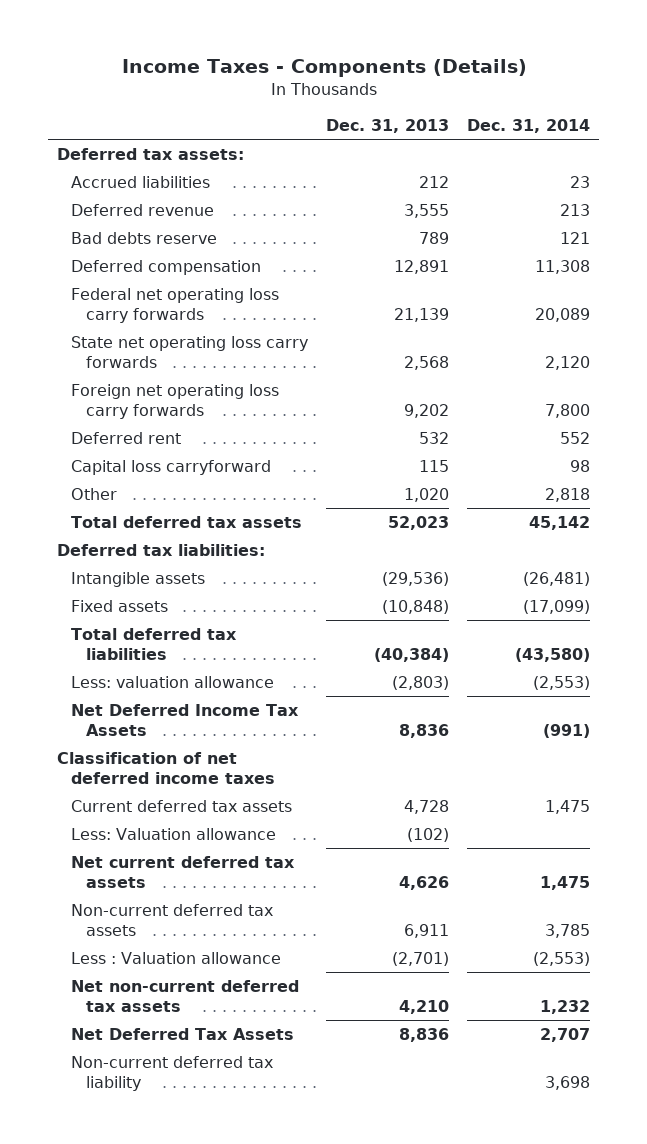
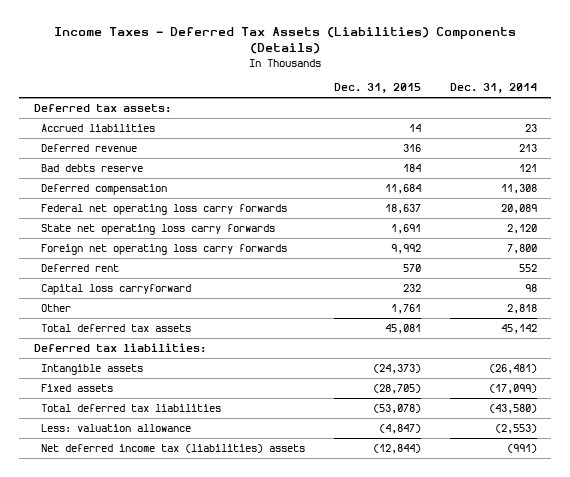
[121,59,527,78] Income Taxes - Components (Details) -> [54,26,517,55] Income Taxes - Deferred Tax Assets (Liabilities) Components (Details)
[326,118,450,133] Dec. 31, 2013 -> none
none -> [333,83,421,94] Dec. 31, 2015
[57,752,276,784] Classification of net deferred income taxes -> none
[71,800,293,813] Current deferred tax assets -> none
[71,828,277,841] Less: Valuation allowance -> none
[71,856,296,888] Net current deferred tax assets -> none
[71,904,274,936] Non-current deferred tax assets -> none
[71,952,282,965] Less : Valuation allowance -> none
[71,980,300,1012] Net non-current deferred tax assets -> none
[71,1028,295,1041] Net Deferred Tax Assets -> none
[71,1056,274,1091] Non-current deferred tax liability -> none
[71,704,300,736] Net Deferred Income Tax Assets -> [41,444,306,454] Net deferred income tax (liabilities) assets

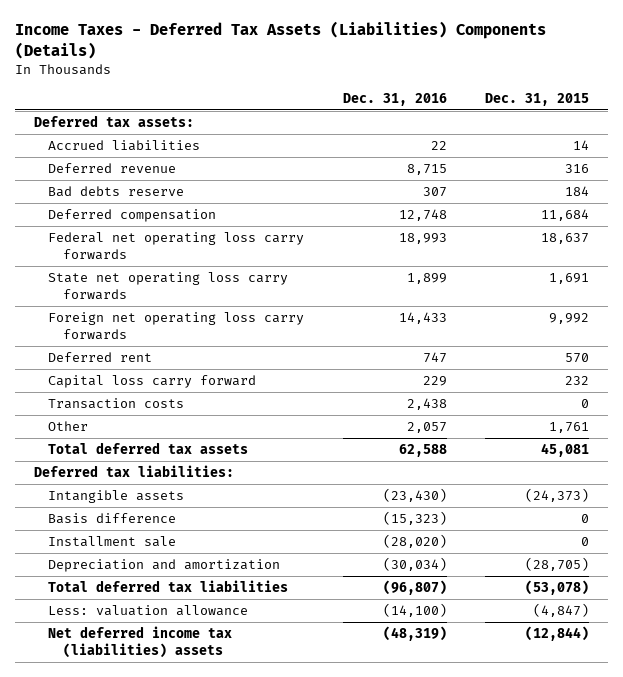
[449,83,537,94] Dec. 31, 2014 -> none
none -> [342,93,447,107] Dec. 31, 2016
[41,284,192,296] Capital loss carryforward -> [48,375,257,389] Capital loss carry forward
none -> [48,398,185,410] Transaction costs
none -> [48,513,177,525] Basis difference
none -> [48,536,177,548] Installment sale
[41,384,114,393] Fixed assets -> [48,559,281,573] Depreciation and amortization

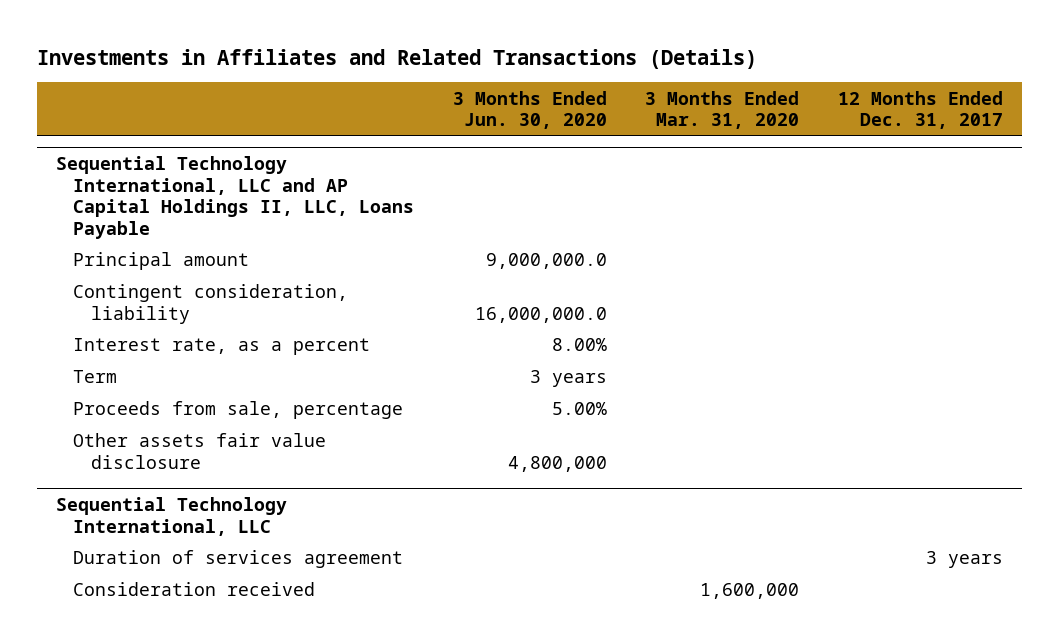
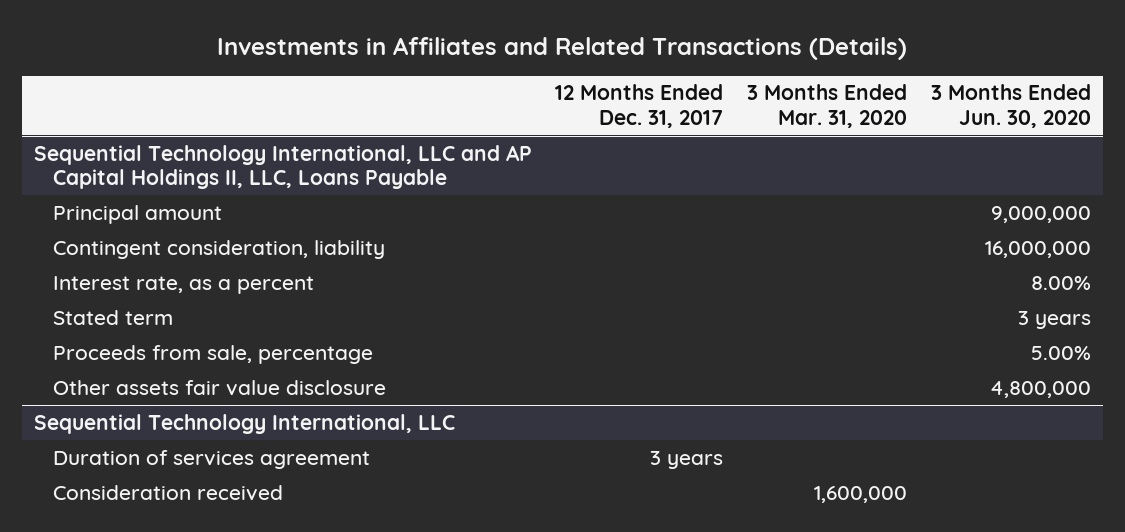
[485,253,607,270] 9,000,000.0 -> [990,205,1091,223] 9,000,000
[474,306,607,323] 16,000,000.0 -> [984,240,1091,258] 16,000,000
[73,370,118,384] Term -> [52,309,173,325] Stated term

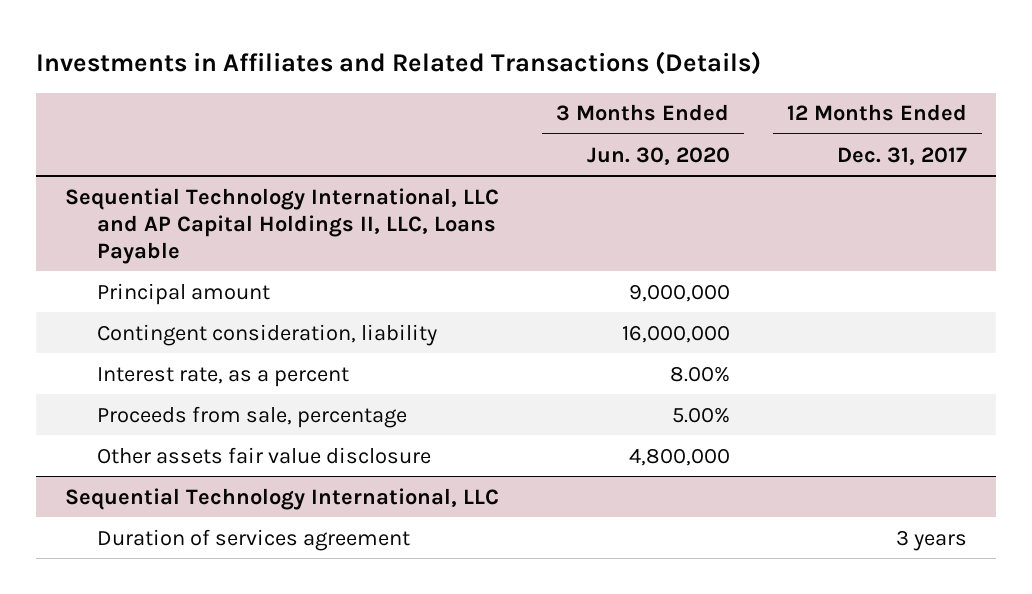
[747,84,908,128] 3 Months Ended Mar. 31, 2020 -> none
[52,309,173,325] Stated term -> none
[52,484,283,501] Consideration received -> none

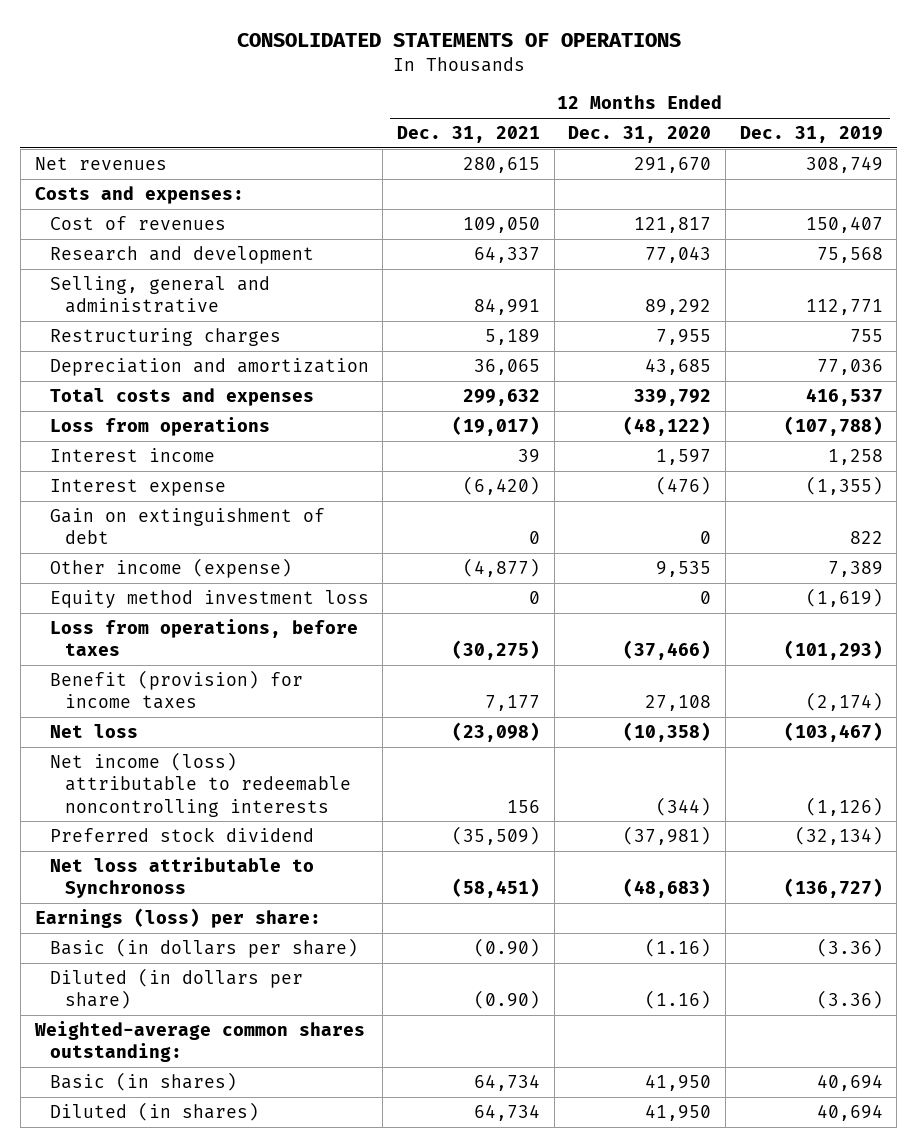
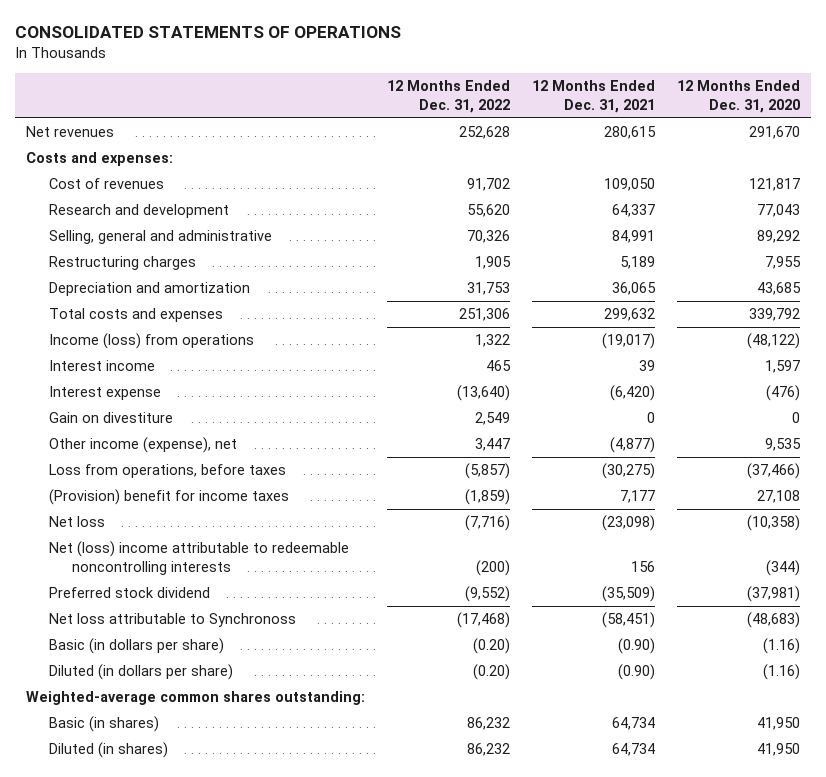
[739,126,883,144] Dec. 31, 2019 -> none
none -> [387,80,511,114] 12 Months Ended Dec. 31, 2022
[49,416,270,436] Loss from operations -> [49,333,255,350] Income (loss) from operations
[49,507,325,545] Gain on extinguishment of debt -> none
[49,589,369,608] Equity method investment loss -> none
none -> [49,412,174,424] Gain on divestiture
[49,557,292,578] Other income (expense) -> [49,437,238,454] Other income (expense), net
[49,669,303,710] Benefit (provision) for income taxes -> [49,489,290,506] (Provision) benefit for income taxes
[49,751,351,817] Net income (loss) attributable to redeemable noncontrolling interests -> [49,541,350,576] Net (loss) income attributable to redeemable noncontrolling interests
[34,907,321,928] Earnings (loss) per share: -> none

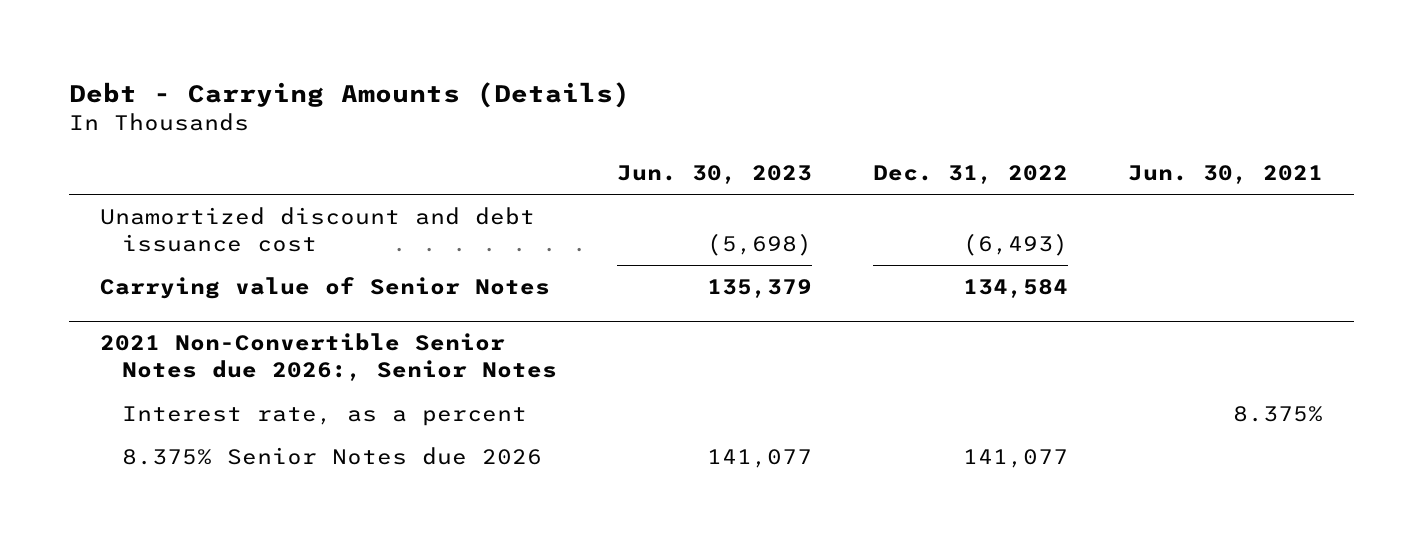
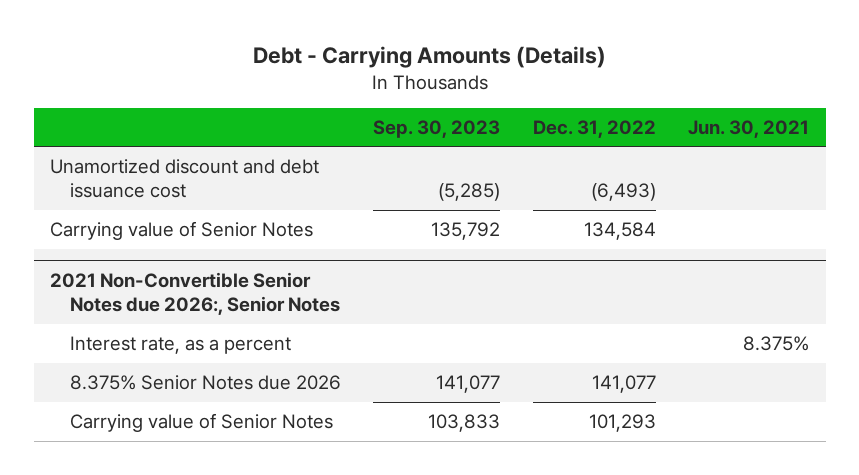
[617,165,813,185] Jun. 30, 2023 -> none
none -> [373,119,501,138] Sep. 30, 2023
none -> [69,413,333,433] Carrying value of Senior Notes

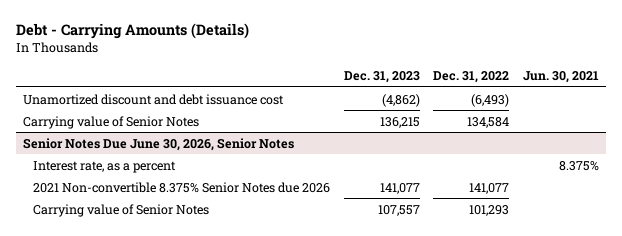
[373,119,501,138] Sep. 30, 2023 -> none
none -> [343,71,420,84] Dec. 31, 2023
[49,272,340,315] 2021 Non-Convertible Senior Notes due 2026:, Senior Notes -> none
none -> [22,137,294,151] Senior Notes Due June 30, 2026, Senior Notes
[69,375,341,391] 8.375% Senior Notes due 2026 -> [32,181,330,193] 2021 Non-convertible 8.375% Senior Notes due 2026

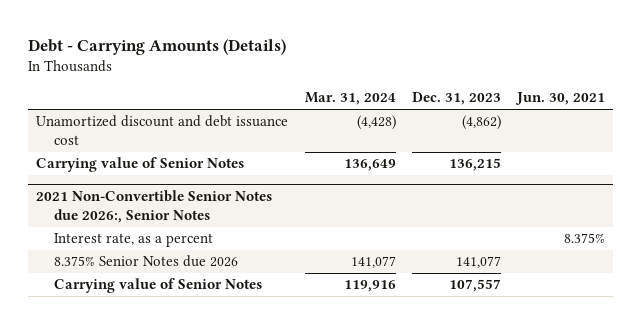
[433,71,510,84] Dec. 31, 2022 -> none
none -> [304,92,396,106] Mar. 31, 2024
[22,137,294,151] Senior Notes Due June 30, 2026, Senior Notes -> none
none -> [36,189,273,223] 2021 Non-Convertible Senior Notes due 2026:, Senior Notes
[32,181,330,193] 2021 Non-convertible 8.375% Senior Notes due 2026 -> [54,255,239,268] 8.375% Senior Notes due 2026

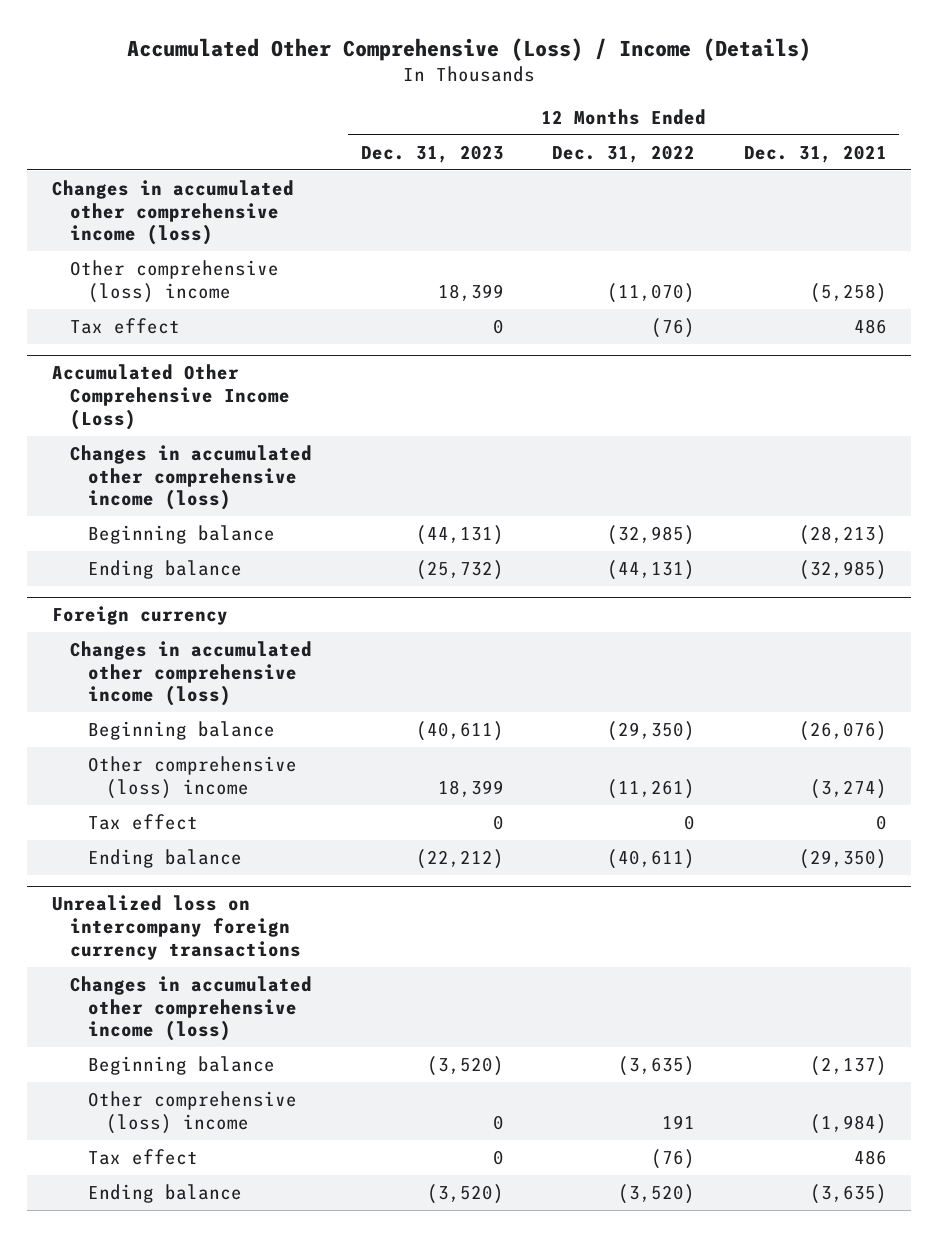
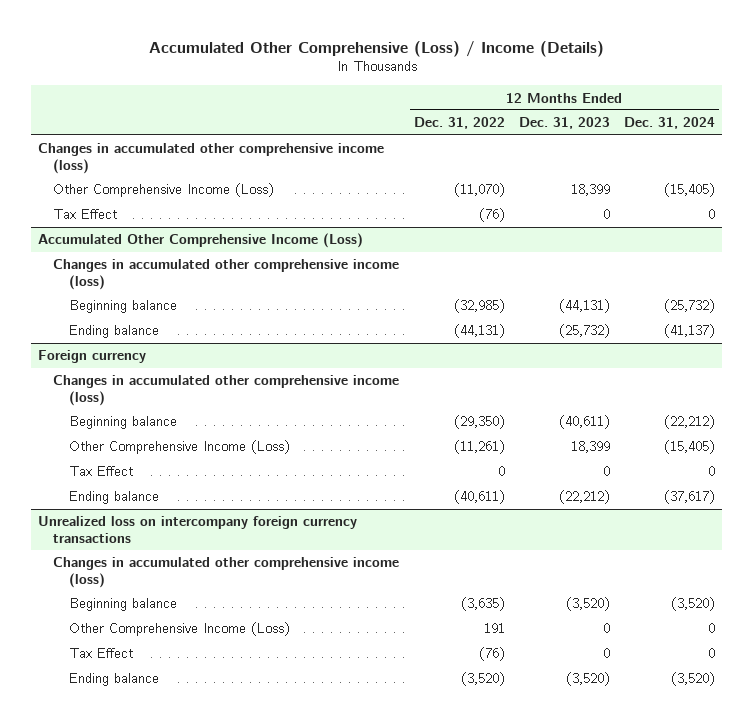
[743,144,887,163] Dec. 31, 2021 -> none
none -> [624,117,716,130] Dec. 31, 2024
[69,259,279,303] Other comprehensive (loss) income -> [53,183,275,198] Other Comprehensive Income (Loss)
[69,317,180,334] Tax effect -> [53,209,118,220] Tax Effect
[88,755,298,799] Other comprehensive (loss) income -> [68,440,290,455] Other Comprehensive Income (Loss)
[88,813,199,830] Tax effect -> [68,466,133,477] Tax Effect
[88,1090,298,1134] Other comprehensive (loss) income -> [68,622,290,637] Other Comprehensive Income (Loss)
[88,1148,199,1165] Tax effect -> [68,648,133,659] Tax Effect

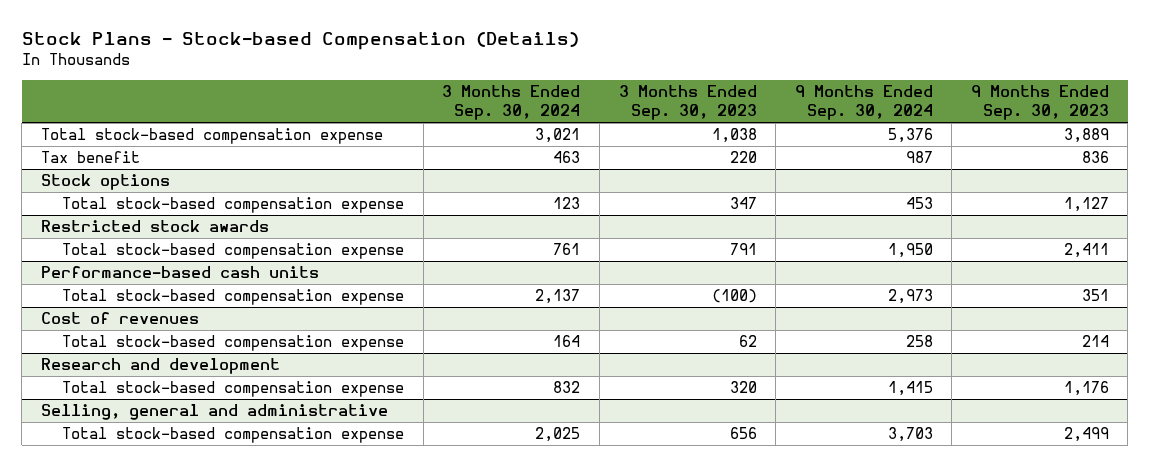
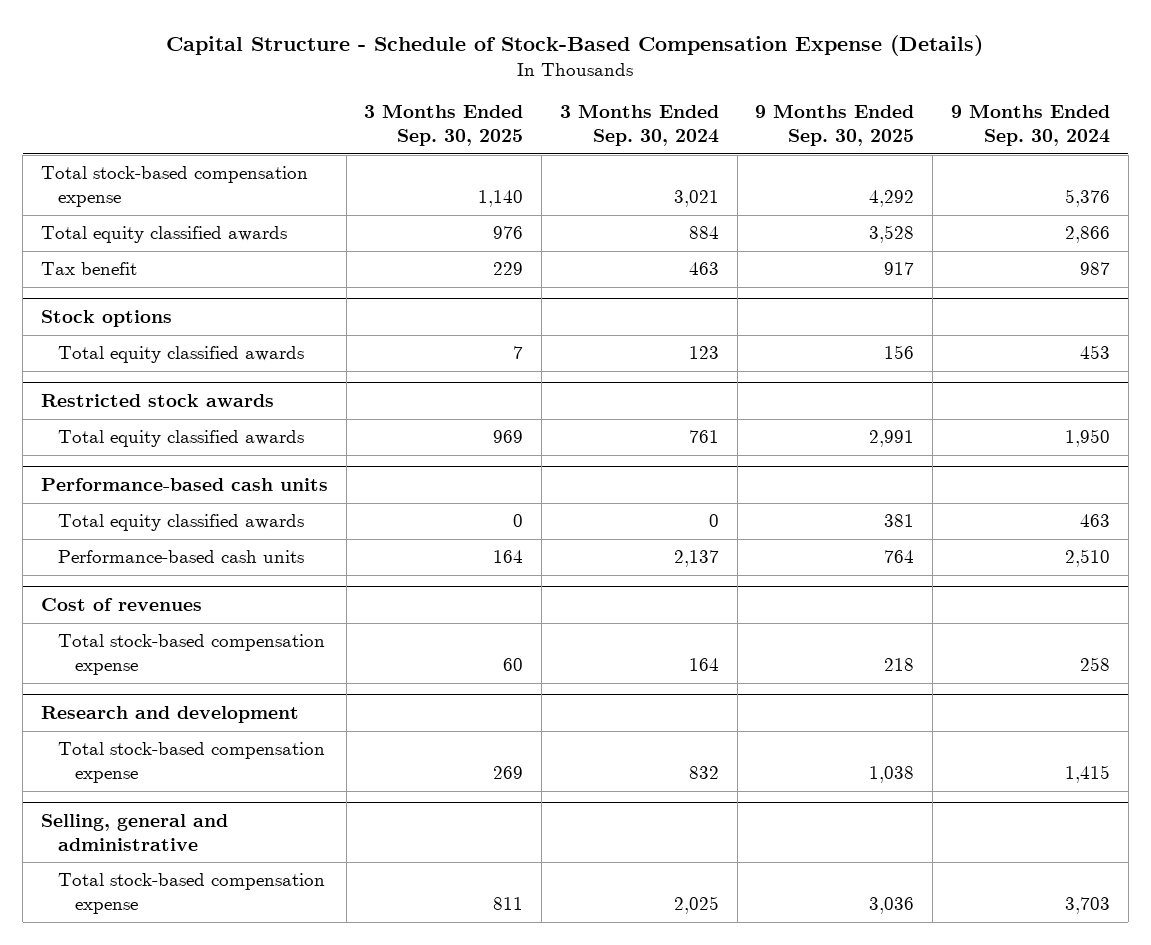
[21,31,579,50] Stock Plans - Stock-based Compensation (Details) -> [166,34,984,56] Capital Structure - Schedule of Stock-Based Compensation Expense (Details)
[618,85,757,121] 3 Months Ended Sep. 30, 2023 -> none
[970,85,1109,121] 9 Months Ended Sep. 30, 2023 -> none
none -> [364,104,524,146] 3 Months Ended Sep. 30, 2025
none -> [755,104,915,146] 9 Months Ended Sep. 30, 2025
none -> [40,226,287,244] Total equity classified awards
[62,197,405,214] Total stock-based compensation expense -> [57,346,304,364] Total equity classified awards
[62,243,405,260] Total stock-based compensation expense -> [57,430,304,448] Total equity classified awards
[62,289,405,306] Total stock-based compensation expense -> none
none -> [57,514,304,532] Total equity classified awards
none -> [57,550,304,564] Performance-based cash units

